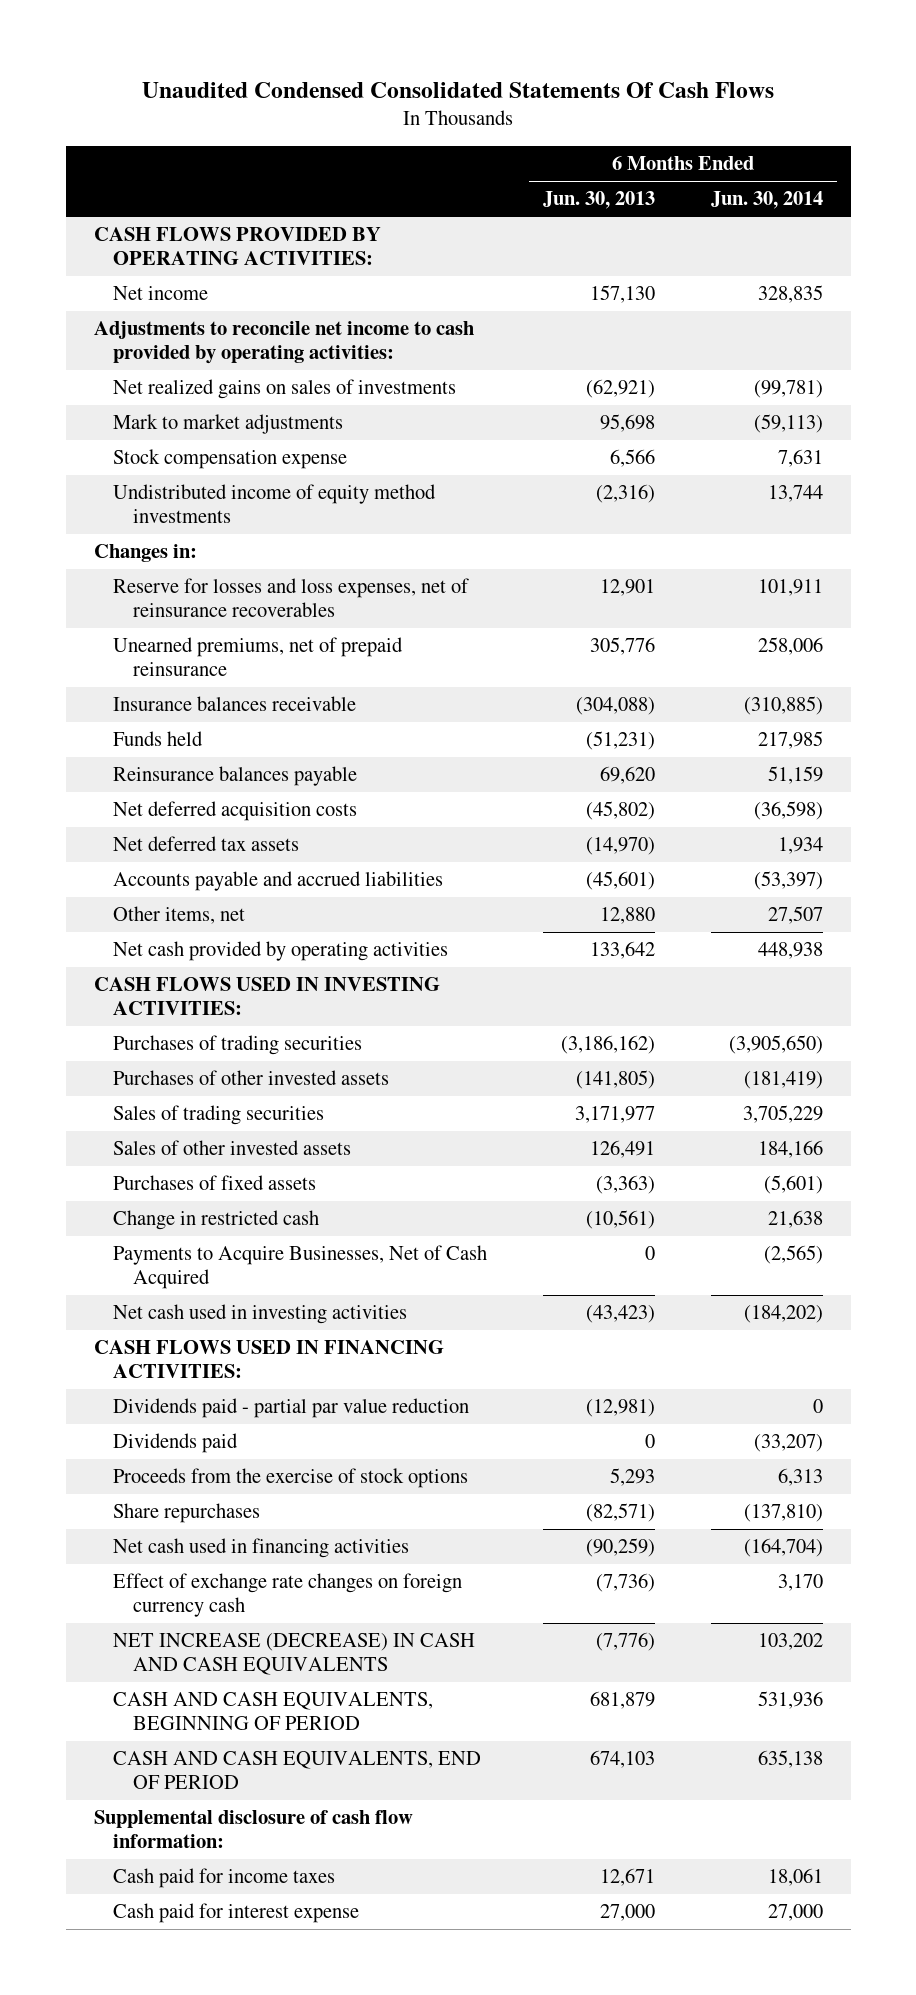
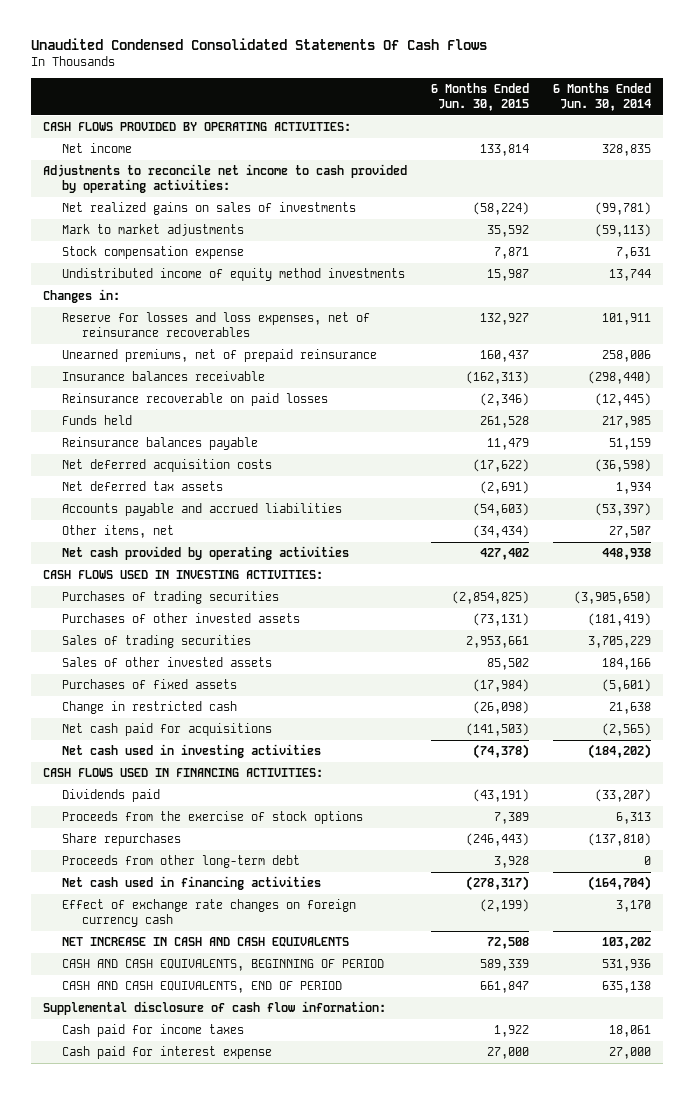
[543,191,656,210] Jun. 30, 2013 -> none
none -> [431,83,530,111] 6 Months Ended Jun. 30, 2015
[743,696,823,716] (310,885) -> [588,371,652,385] (298,440)
none -> [62,393,329,407] Reinsurance recoverable on paid losses
[113,1245,488,1290] Payments to Acquire Businesses, Net of Cash Acquired -> [62,723,273,737] Net cash paid for acquisitions
[113,1398,470,1419] Dividends paid - partial par value reduction -> none
none -> [62,855,301,869] Proceeds from other long-term debt
[113,1633,476,1676] NET INCREASE (DECREASE) IN CASH AND CASH EQUIVALENTS -> [62,937,350,948] NET INCREASE IN CASH AND CASH EQUIVALENTS

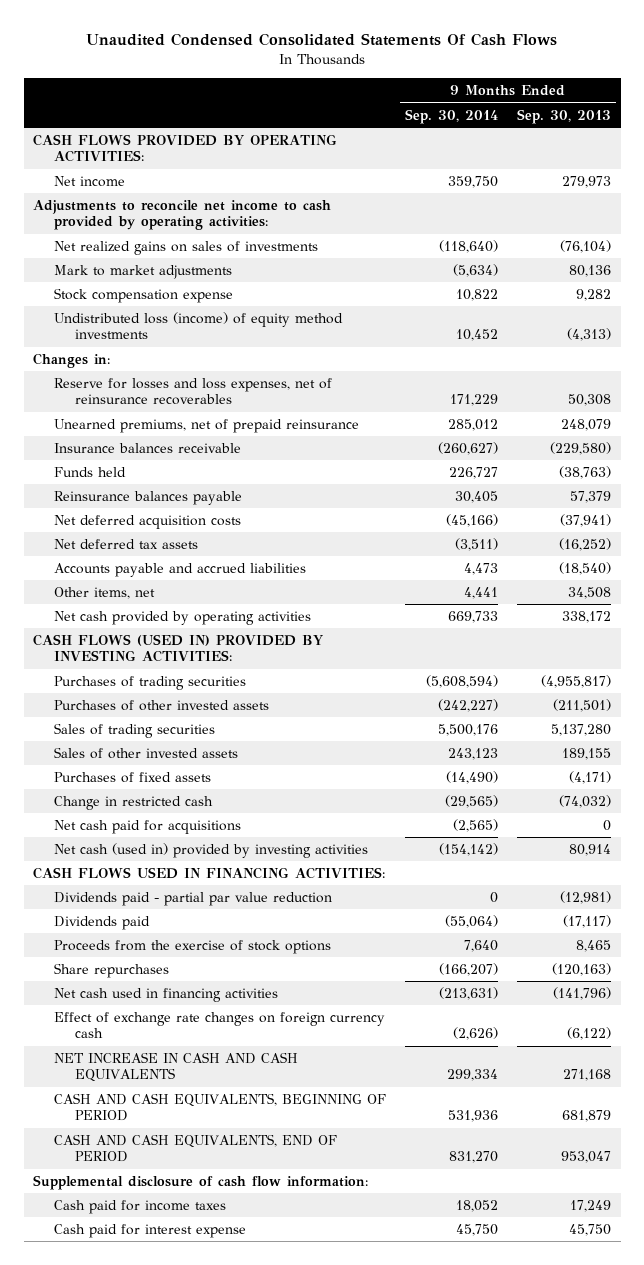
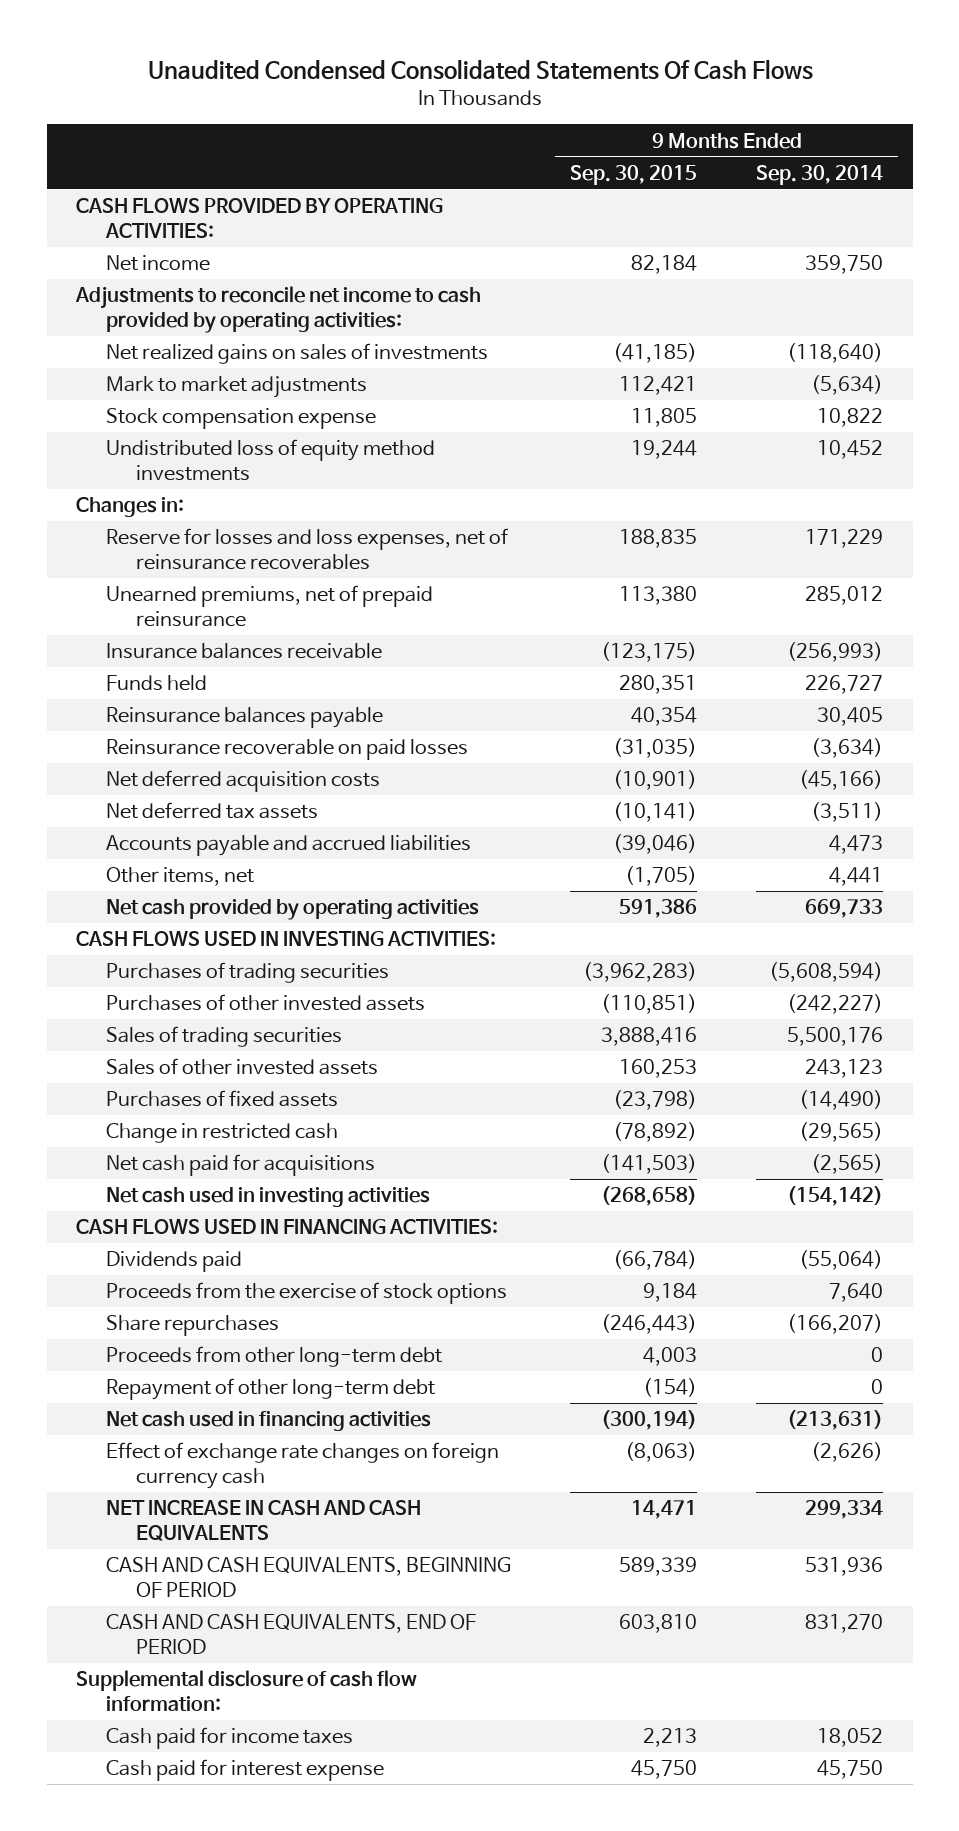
[517,108,612,124] Sep. 30, 2013 -> none
none -> [570,164,698,185] Sep. 30, 2015
[54,312,344,340] Undistributed loss (income) of equity method investments -> [105,439,435,482] Undistributed loss of equity method investments
[438,442,499,456] (260,627) -> [787,642,884,663] (256,993)
none -> [105,739,468,761] Reinsurance recoverable on paid losses
[33,634,324,663] CASH FLOWS (USED IN) PROVIDED BY INVESTING ACTIVITIES: -> [76,931,497,948] CASH FLOWS USED IN INVESTING ACTIVITIES:
[54,843,369,859] Net cash (used in) provided by investing activities -> [105,1187,430,1208] Net cash used in investing activities
[54,892,333,907] Dividends paid - partial par value reduction -> none
none -> [105,1346,442,1368] Proceeds from other long-term debt
none -> [105,1378,435,1401] Repayment of other long-term debt

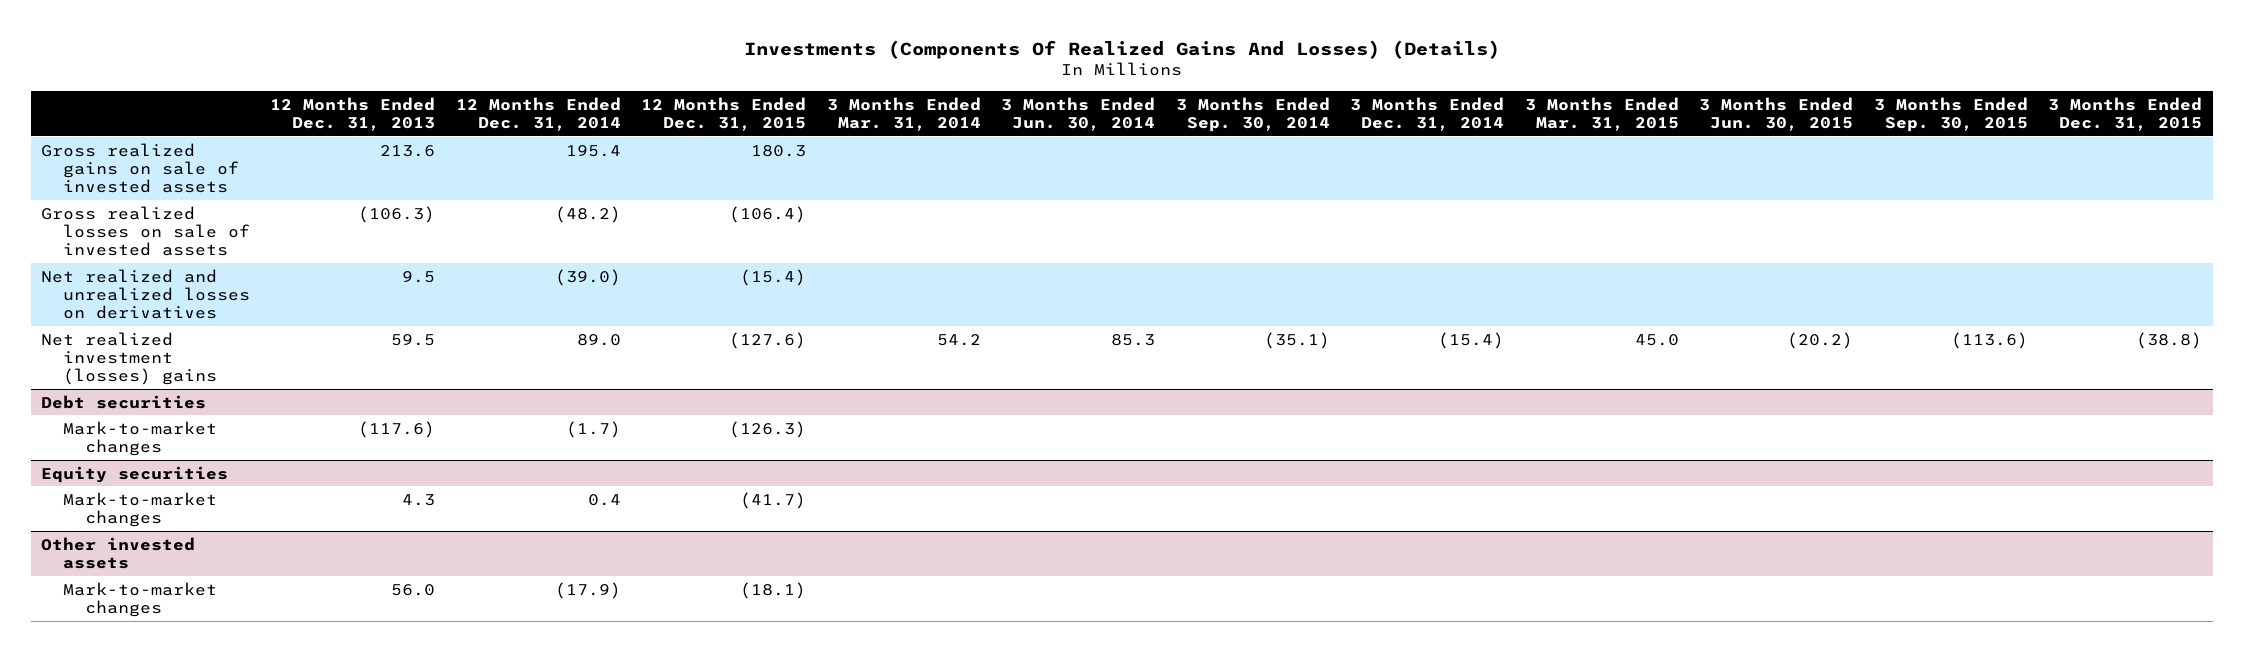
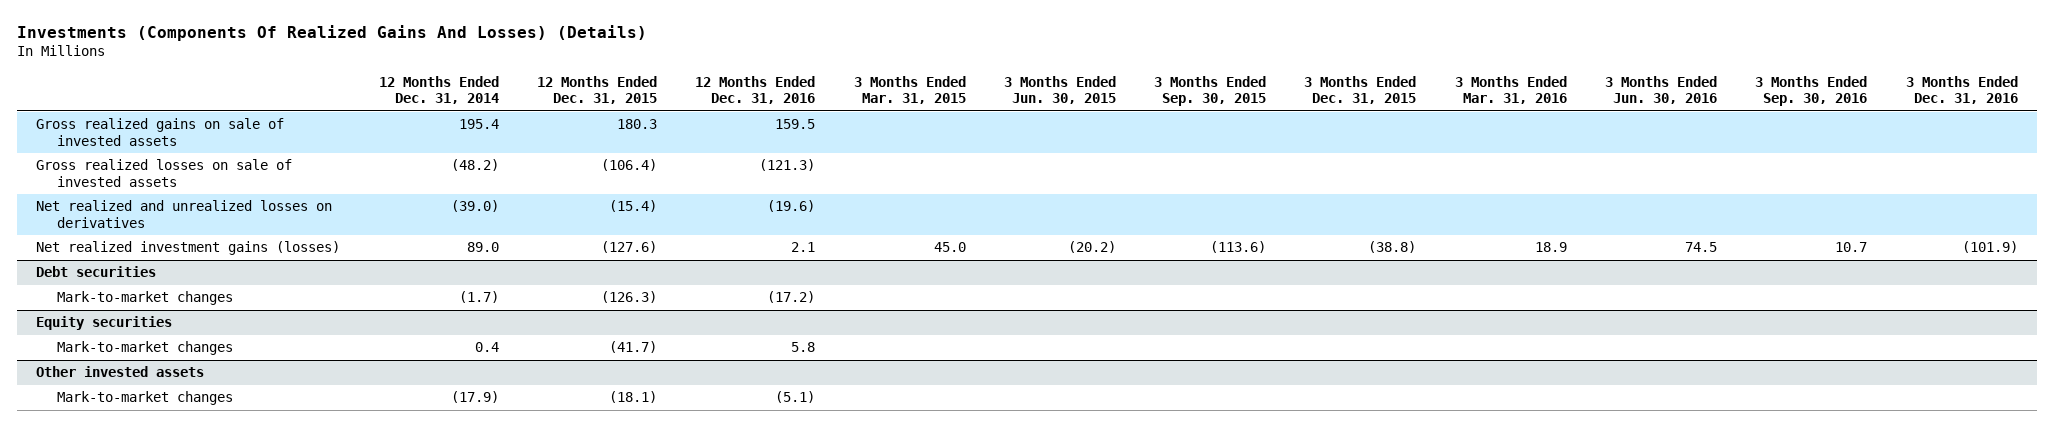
[270,96,436,131] 12 Months Ended Dec. 31, 2013 -> none
[826,96,981,131] 3 Months Ended Mar. 31, 2014 -> none
[1001,96,1156,131] 3 Months Ended Jun. 30, 2014 -> none
[1175,96,1330,132] 3 Months Ended Sep. 30, 2014 -> none
[1350,96,1505,131] 3 Months Ended Dec. 31, 2014 -> none
none -> [695,75,816,104] 12 Months Ended Dec. 31, 2016
none -> [1454,75,1567,104] 3 Months Ended Mar. 31, 2016
none -> [1605,75,1718,104] 3 Months Ended Jun. 30, 2016
none -> [1755,75,1868,106] 3 Months Ended Sep. 30, 2016
none -> [1905,75,2018,104] 3 Months Ended Dec. 31, 2016
[40,331,217,386] Net realized investment (losses) gains -> [36,241,341,256] Net realized investment gains (losses)

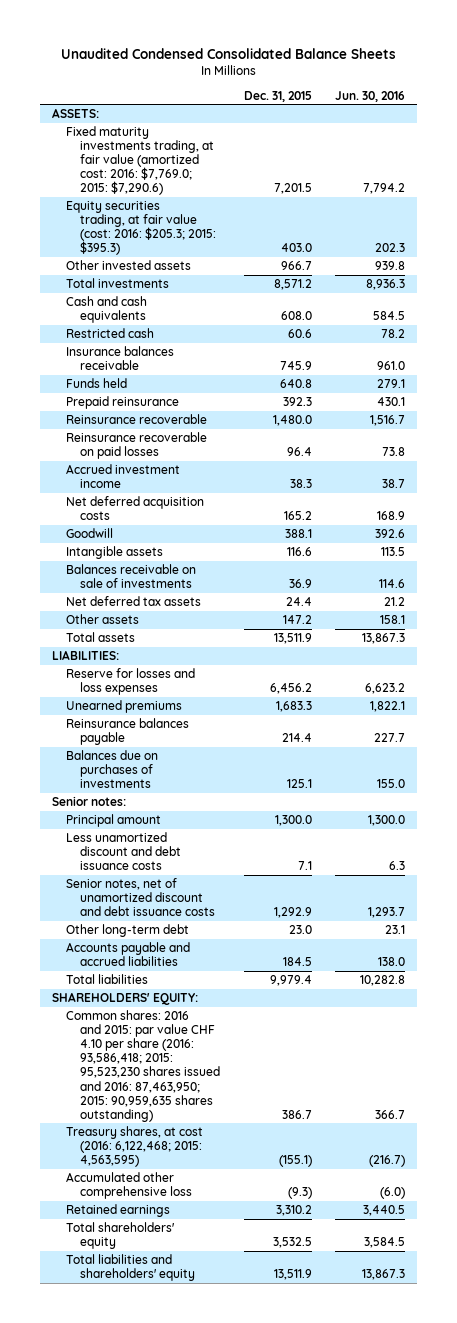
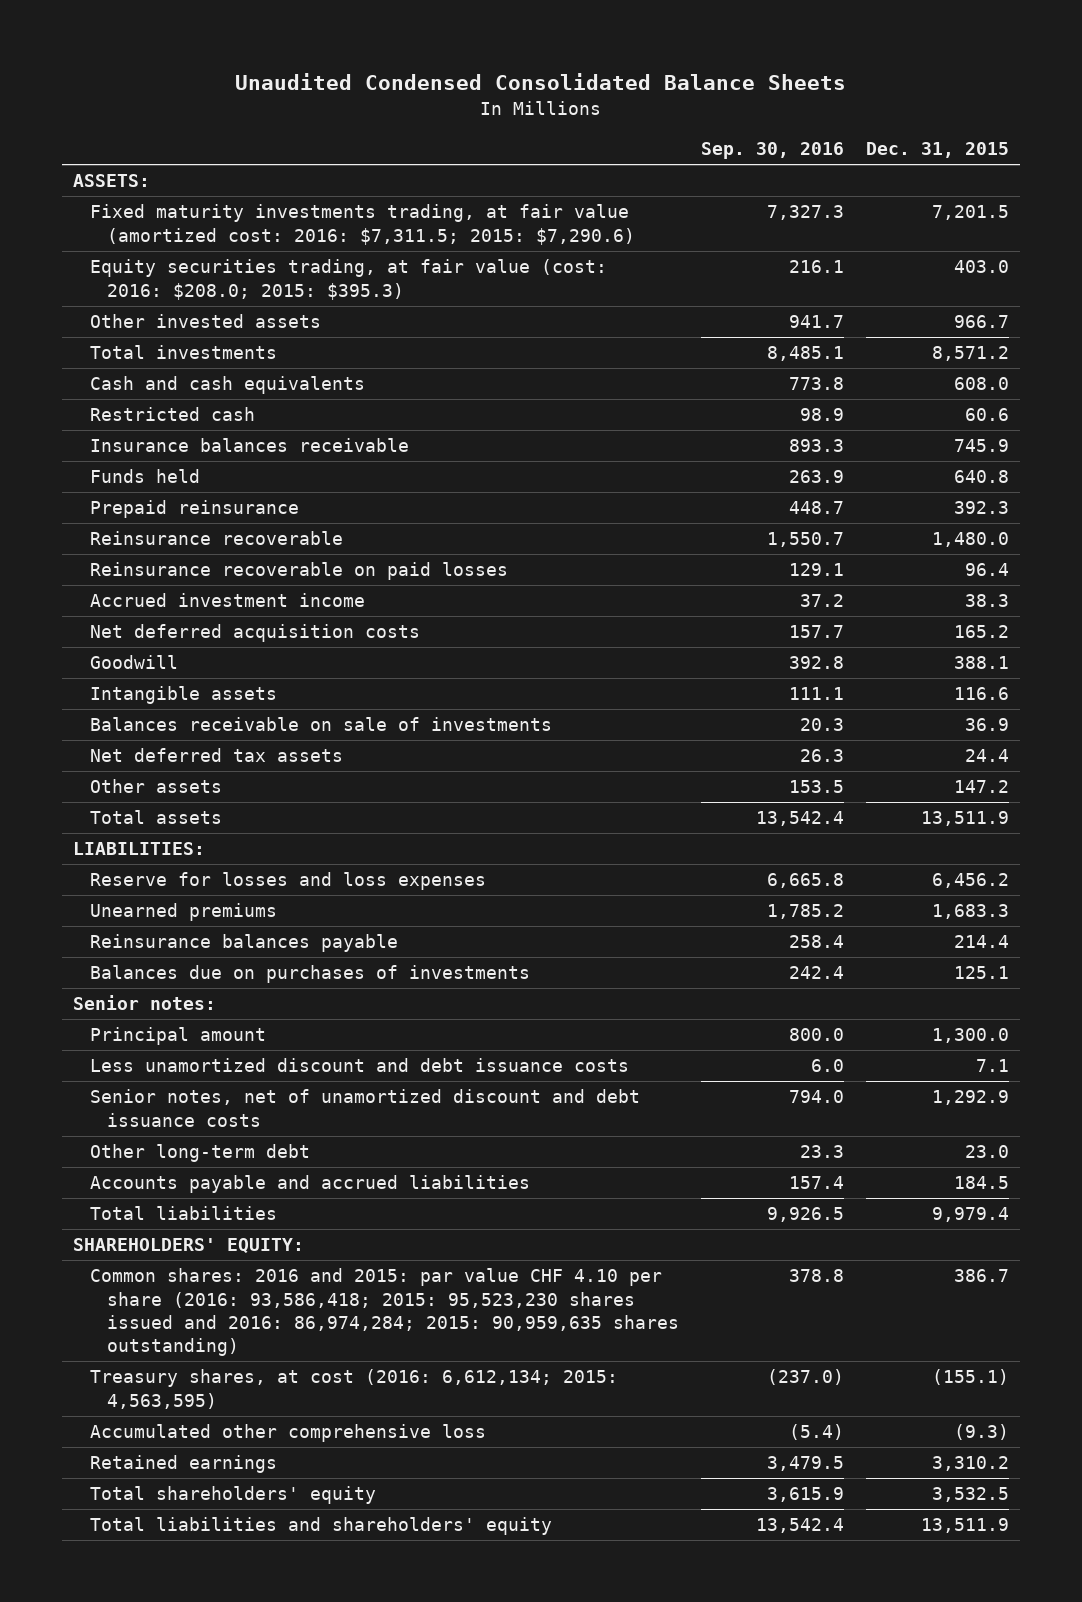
[335,90,406,102] Jun. 30, 2016 -> none
none -> [700,142,844,160] Sep. 30, 2016
[66,125,215,196] Fixed maturity investments trading, at fair value (amortized cost: 2016: $7,769.0; 2015: $7,290.6) -> [89,204,635,245] Fixed maturity investments trading, at fair value (amortized cost: 2016: $7,311.5; 2015: $7,290.6)
[66,200,217,256] Equity securities trading, at fair value (cost: 2016: $205.3; 2015: $395.3) -> [89,259,607,300] Equity securities trading, at fair value (cost: 2016: $208.0; 2015: $395.3)
[66,1009,221,1122] Common shares: 2016 and 2015: par value CHF 4.10 per share (2016: 93,586,418; 2015: 95,523,230 shares issued and 2016: 87,463,950; 2015: 90,959,635 shares outstanding) -> [89,1268,679,1356] Common shares: 2016 and 2015: par value CHF 4.10 per share (2016: 93,586,418; 2015: 95,523,230 shares issued and 2016: 86,974,284; 2015: 90,959,635 shares outstanding)
[66,1125,204,1168] Treasury shares, at cost (2016: 6,122,468; 2015: 4,563,595) -> [89,1369,618,1409] Treasury shares, at cost (2016: 6,612,134; 2015: 4,563,595)

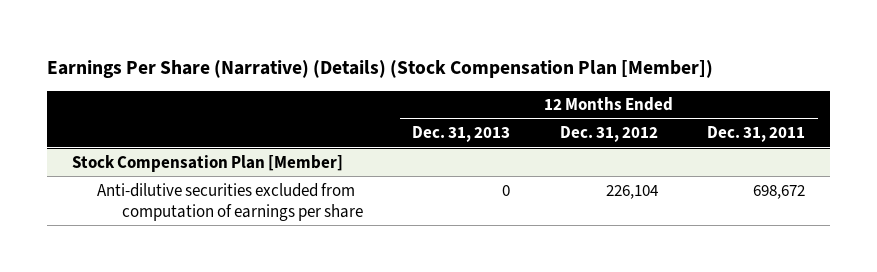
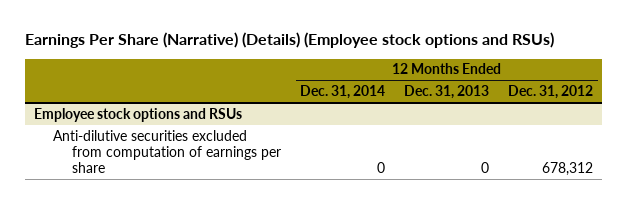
[47,59,714,78] Earnings Per Share (Narrative) (Details) (Stock Compensation Plan [Member]) -> [24,32,554,49] Earnings Per Share (Narrative) (Details) (Employee stock options and RSUs)
[707,126,806,143] Dec. 31, 2011 -> none
none -> [300,85,386,100] Dec. 31, 2014
[71,154,343,172] Stock Compensation Plan [Member] -> none
none -> [34,107,243,122] Employee stock options and RSUs
[605,184,658,199] 226,104 -> [542,161,594,176] 678,312

